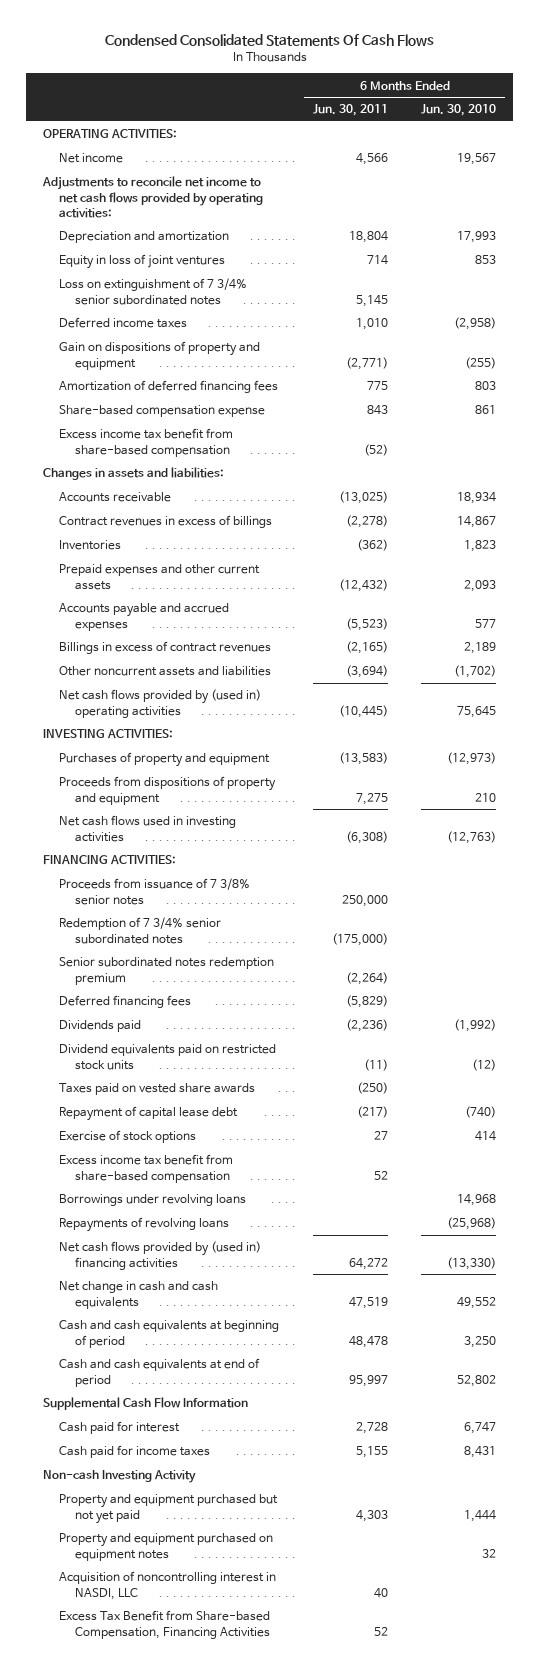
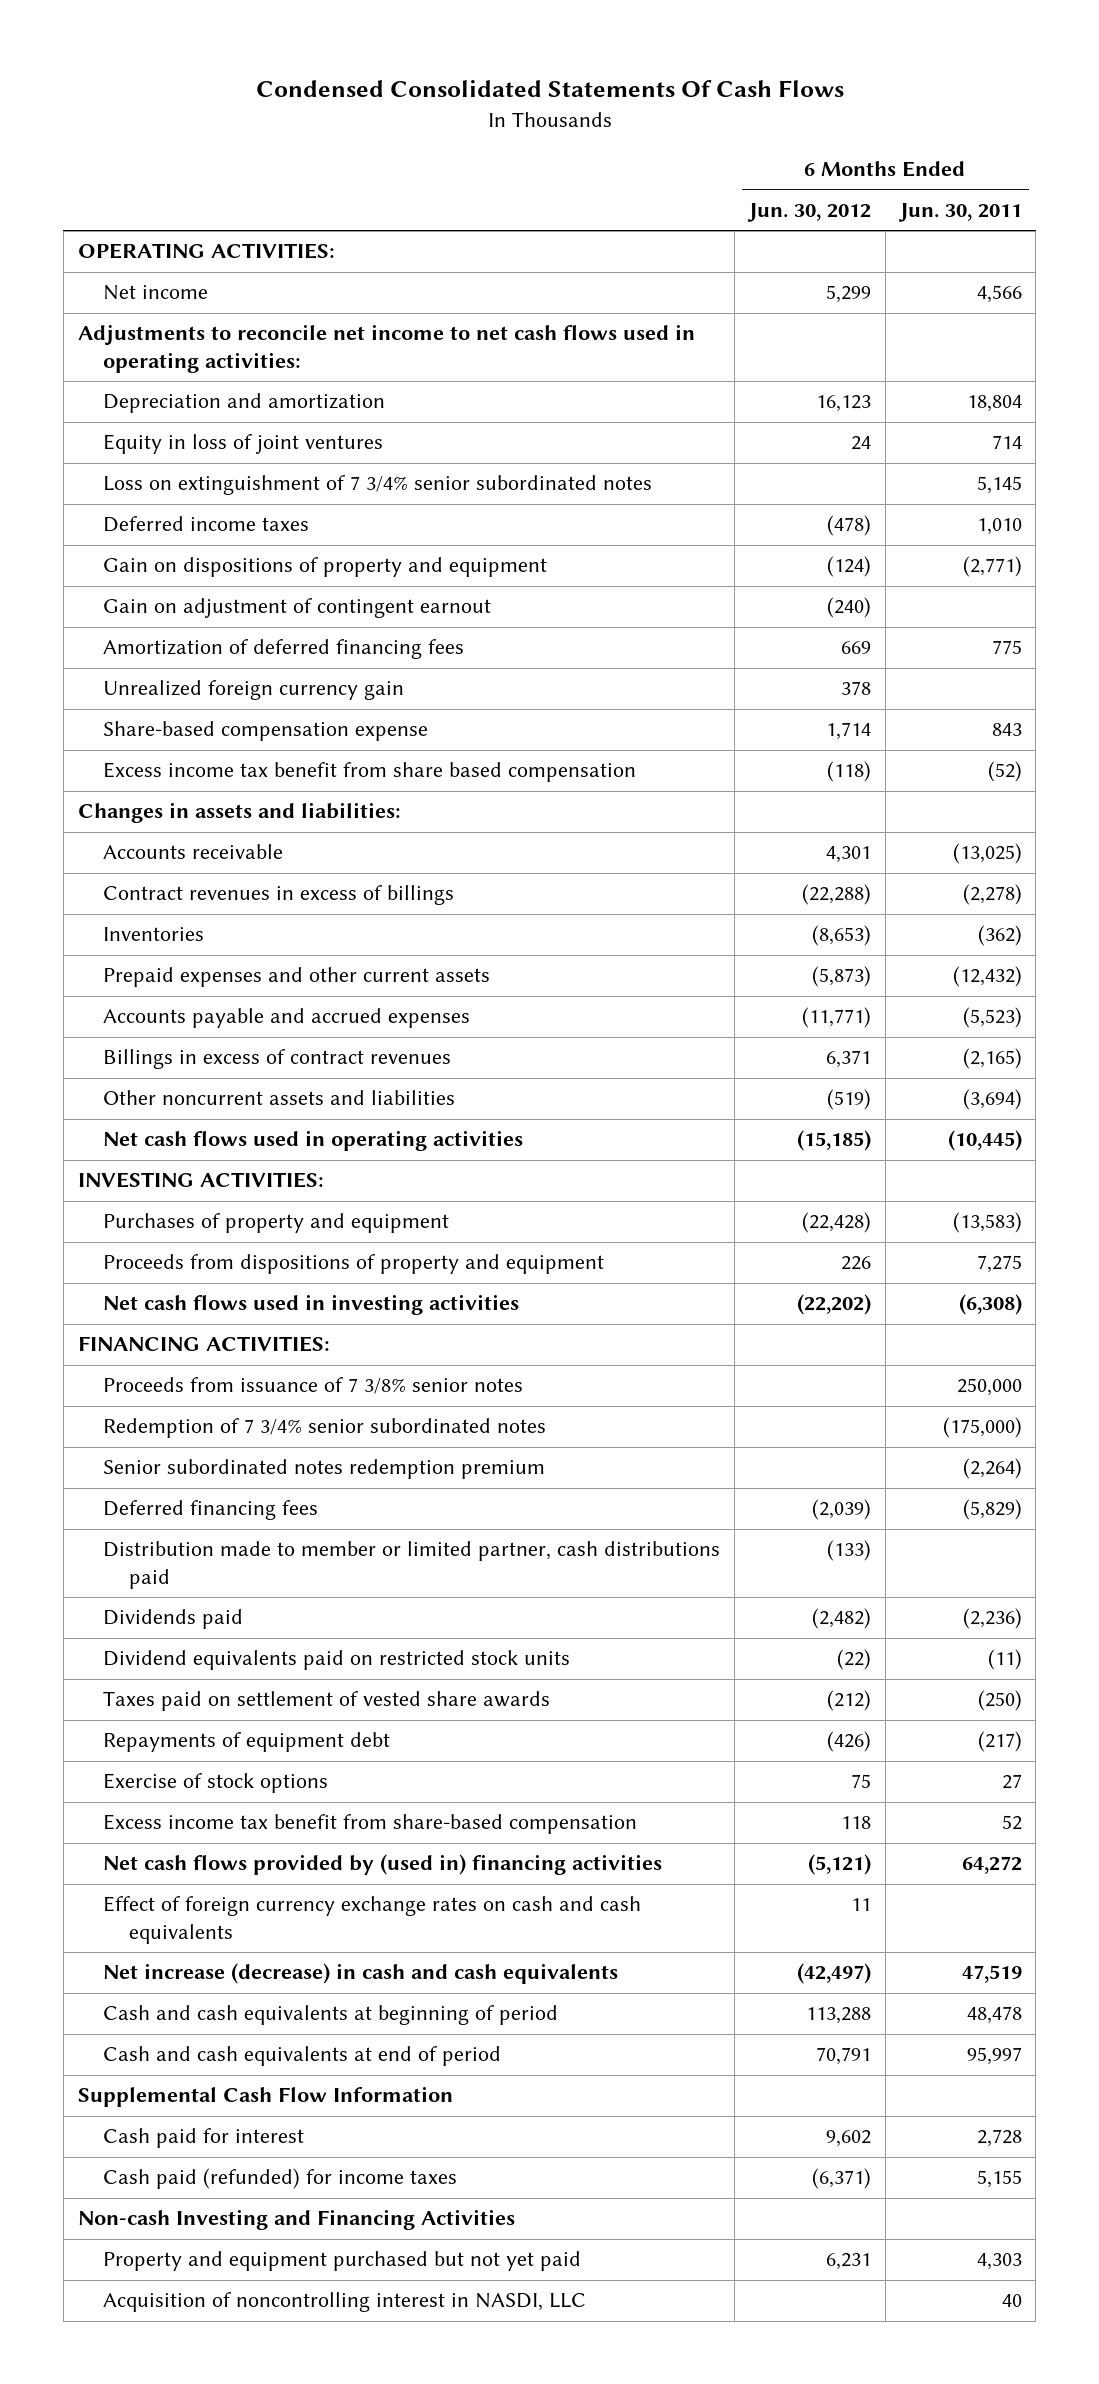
[421,104,497,117] Jun. 30, 2010 -> none
none -> [747,202,872,222] Jun. 30, 2012
[42,176,263,218] Adjustments to reconcile net income to net cash flows provided by operating activities: -> [77,324,695,373] Adjustments to reconcile net income to net cash flows used in operating activities:
none -> [103,598,492,619] Gain on adjustment of contingent earnout
none -> [103,680,405,701] Unrealized foreign currency gain
[58,428,233,457] Excess income tax benefit from share-based compensation -> [103,762,637,783] Excess income tax benefit from share based compensation
[58,689,261,718] Net cash flows provided by (used in) operating activities -> [103,1130,524,1152] Net cash flows used in operating activities
none -> [103,1541,721,1589] Distribution made to member or limited partner, cash distributions paid
[58,1083,255,1096] Taxes paid on vested share awards -> [103,1691,551,1712] Taxes paid on settlement of vested share awards
[58,1106,238,1122] Repayment of capital lease debt -> [103,1732,391,1753] Repayments of equipment debt
[58,1194,246,1207] Borrowings under revolving loans -> none
[58,1217,229,1233] Repayments of revolving loans -> none
none -> [103,1896,642,1944] Effect of foreign currency exchange rates on cash and cash equivalents
[58,1281,218,1309] Net change in cash and cash equivalents -> [103,1963,619,1985] Net increase (decrease) in cash and cash equivalents
[58,1445,210,1459] Cash paid for income taxes -> [103,2168,458,2190] Cash paid (refunded) for income taxes
[43,1470,197,1484] Non-cash Investing Activity -> [77,2209,515,2231] Non-cash Investing and Financing Activities
[58,1533,273,1561] Property and equipment purchased on equipment notes -> none
[58,1610,270,1639] Excess Tax Benefit from Share-based Compensation, Financing Activities -> none

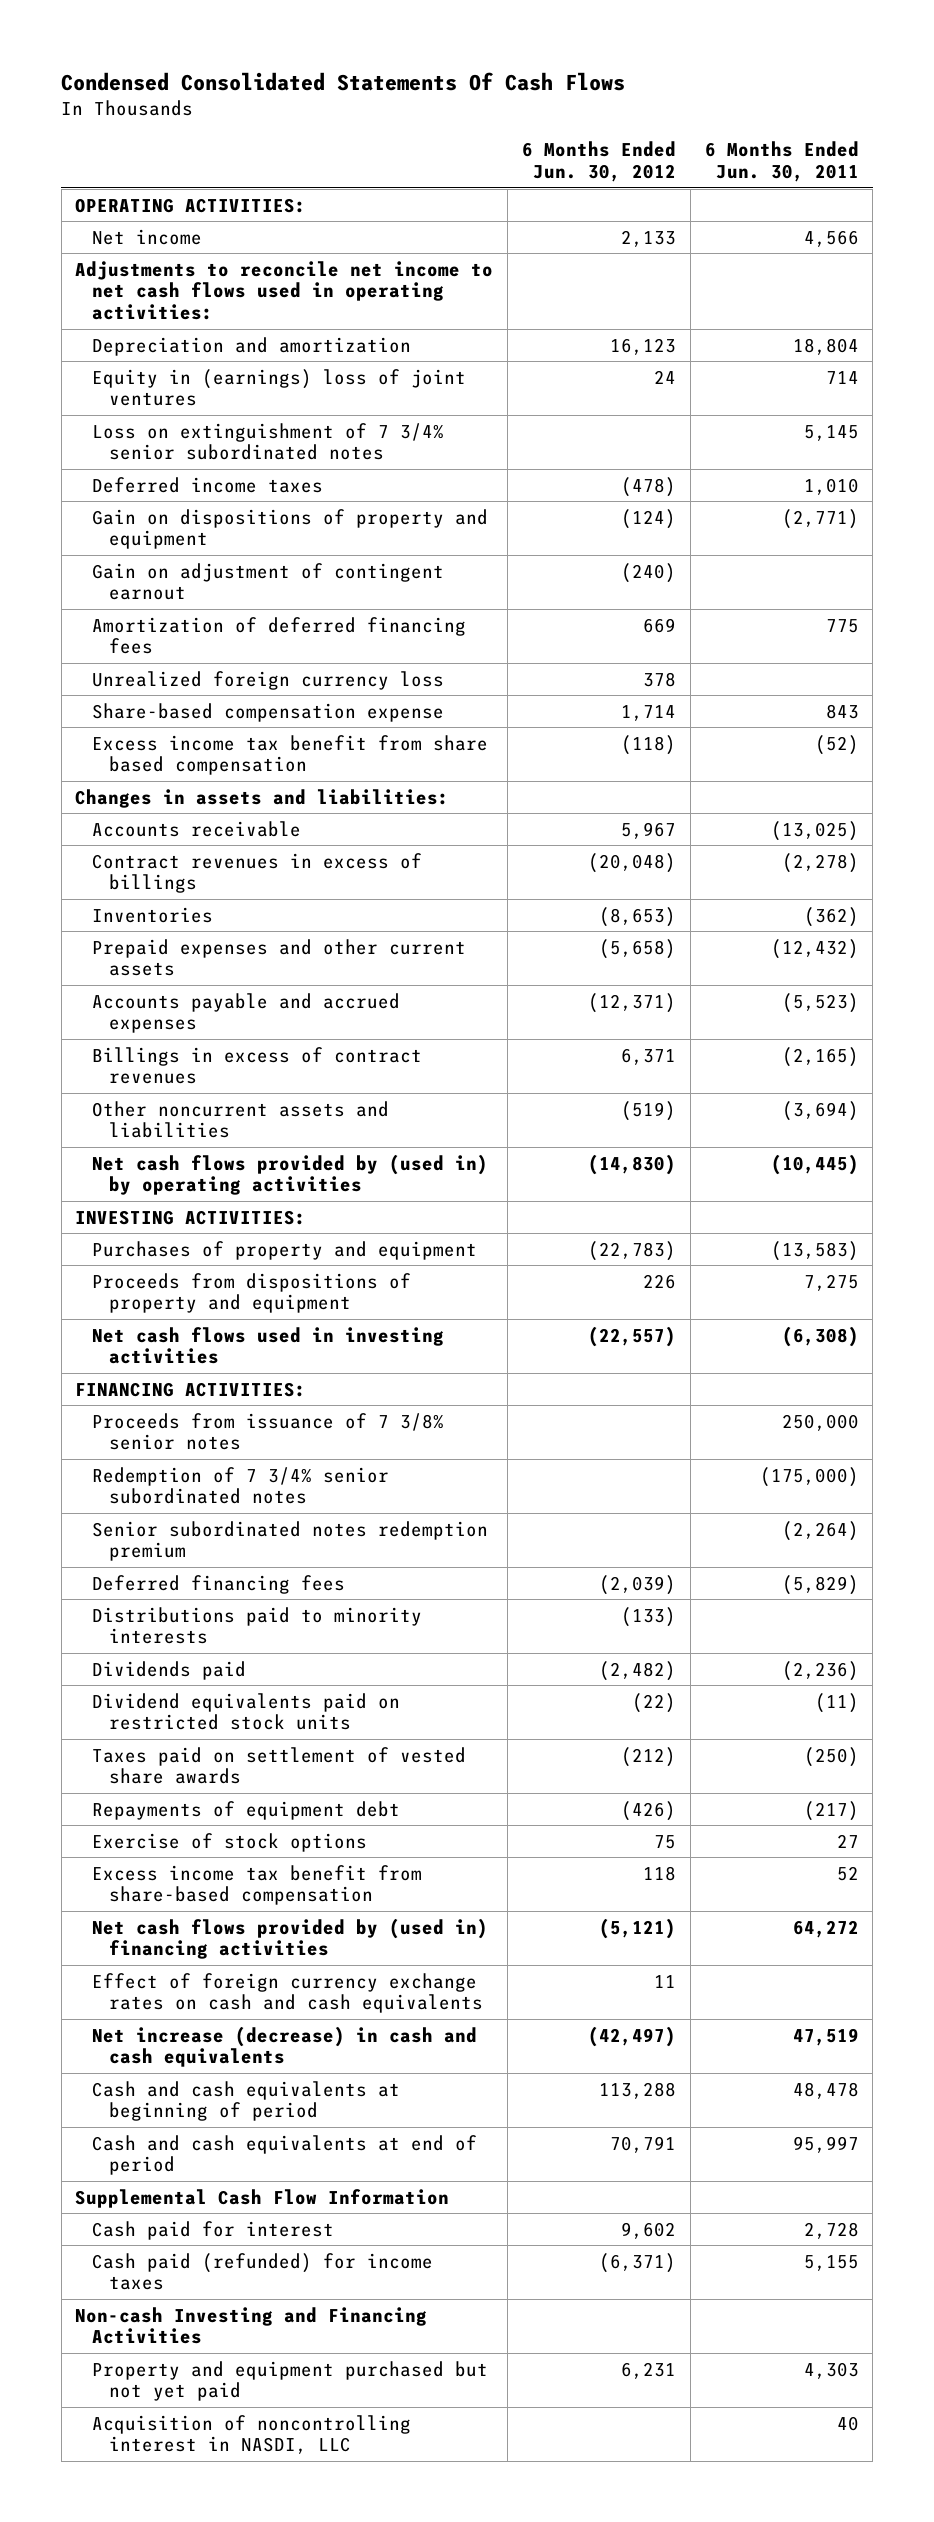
[826,285,872,304] 5,299 -> [621,229,677,247] 2,133
[103,434,384,455] Equity in loss of joint ventures -> [92,368,467,407] Equity in (earnings) loss of joint ventures
[103,680,405,701] Unrealized foreign currency gain -> [92,670,445,690] Unrealized foreign currency loss
[826,846,872,864] 4,301 -> [621,821,677,839] 5,967
[802,884,872,906] (22,288) -> [588,852,677,873] (20,048)
[812,966,872,988] (5,873) -> [599,938,677,959] (5,658)
[802,1007,872,1029] (11,771) -> [588,992,677,1013] (12,371)
[103,1130,524,1152] Net cash flows used in operating activities -> [92,1153,489,1196] Net cash flows provided by (used in) by operating activities
[797,1130,872,1152] (15,185) -> [588,1153,677,1175] (14,830)
[802,1212,872,1234] (22,428) -> [588,1240,677,1261] (22,783)
[797,1294,872,1316] (22,202) -> [588,1325,677,1347] (22,557)
[103,1541,721,1589] Distribution made to member or limited partner, cash distributions paid -> [92,1606,423,1645] Distributions paid to minority interests

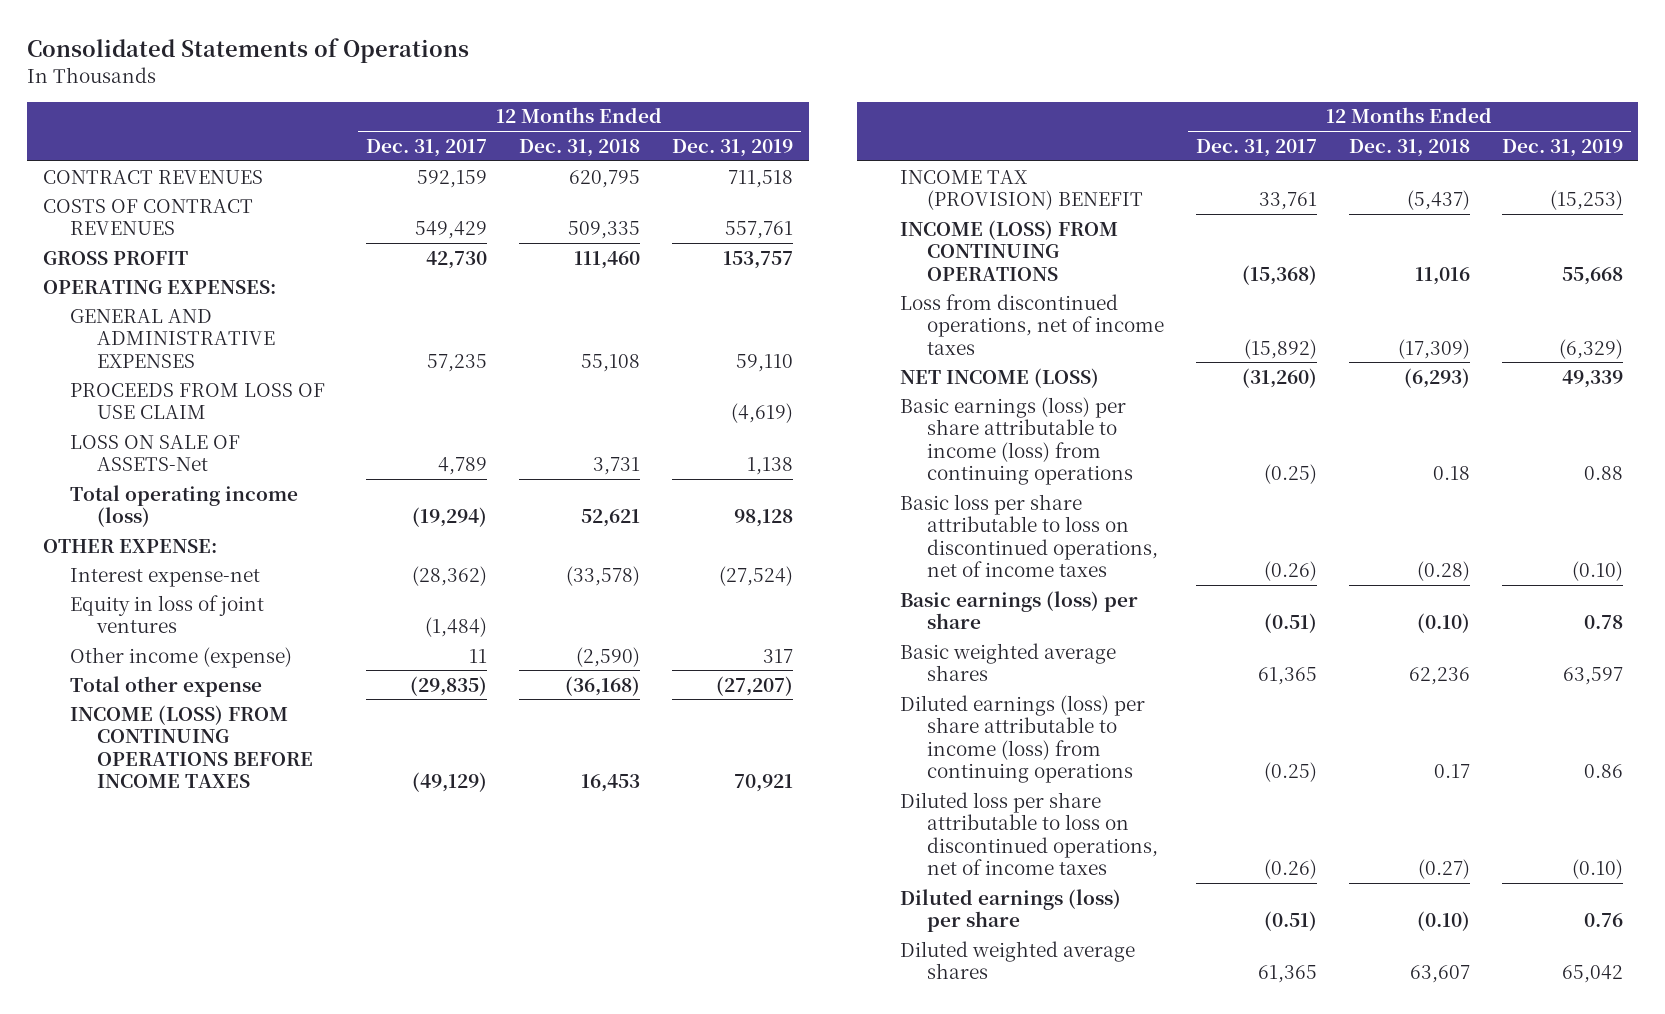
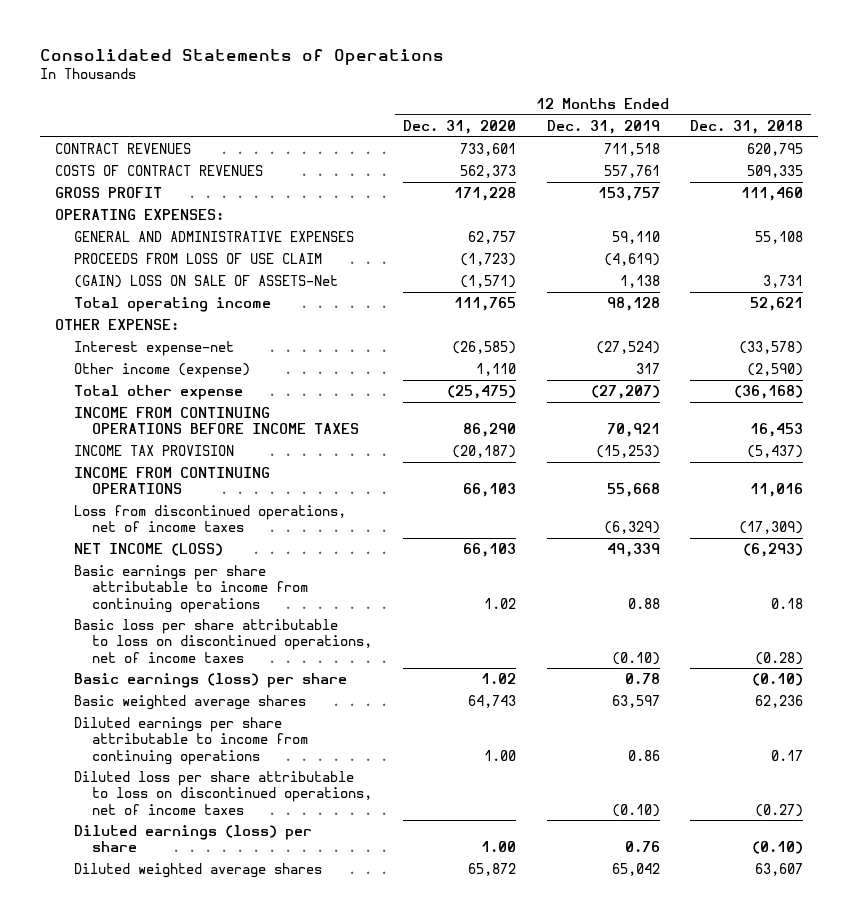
[365,138,487,157] Dec. 31, 2017 -> none
none -> [402,120,516,135] Dec. 31, 2020
[69,434,240,472] LOSS ON SALE OF ASSETS-Net -> [73,275,338,289] (GAIN) LOSS ON SALE OF ASSETS-Net
[69,484,298,528] Total operating income (loss) -> [73,297,271,313] Total operating income
[69,594,264,634] Equity in loss of joint ventures -> none
[69,704,314,789] INCOME (LOSS) FROM CONTINUING OPERATIONS BEFORE INCOME TAXES -> [73,407,360,435] INCOME FROM CONTINUING OPERATIONS BEFORE INCOME TAXES
[899,169,1143,211] INCOME TAX (PROVISION) BENEFIT -> [73,445,234,457] INCOME TAX PROVISION
[899,219,1118,281] INCOME (LOSS) FROM CONTINUING OPERATIONS -> [73,467,270,495] INCOME FROM CONTINUING OPERATIONS
[899,396,1133,486] Basic earnings (loss) per share attributable to income (loss) from continuing operations -> [73,565,309,613] Basic earnings per share attributable to income from continuing operations
[899,694,1145,784] Diluted earnings (loss) per share attributable to income (loss) from continuing operations -> [73,717,309,765] Diluted earnings per share attributable to income from continuing operations

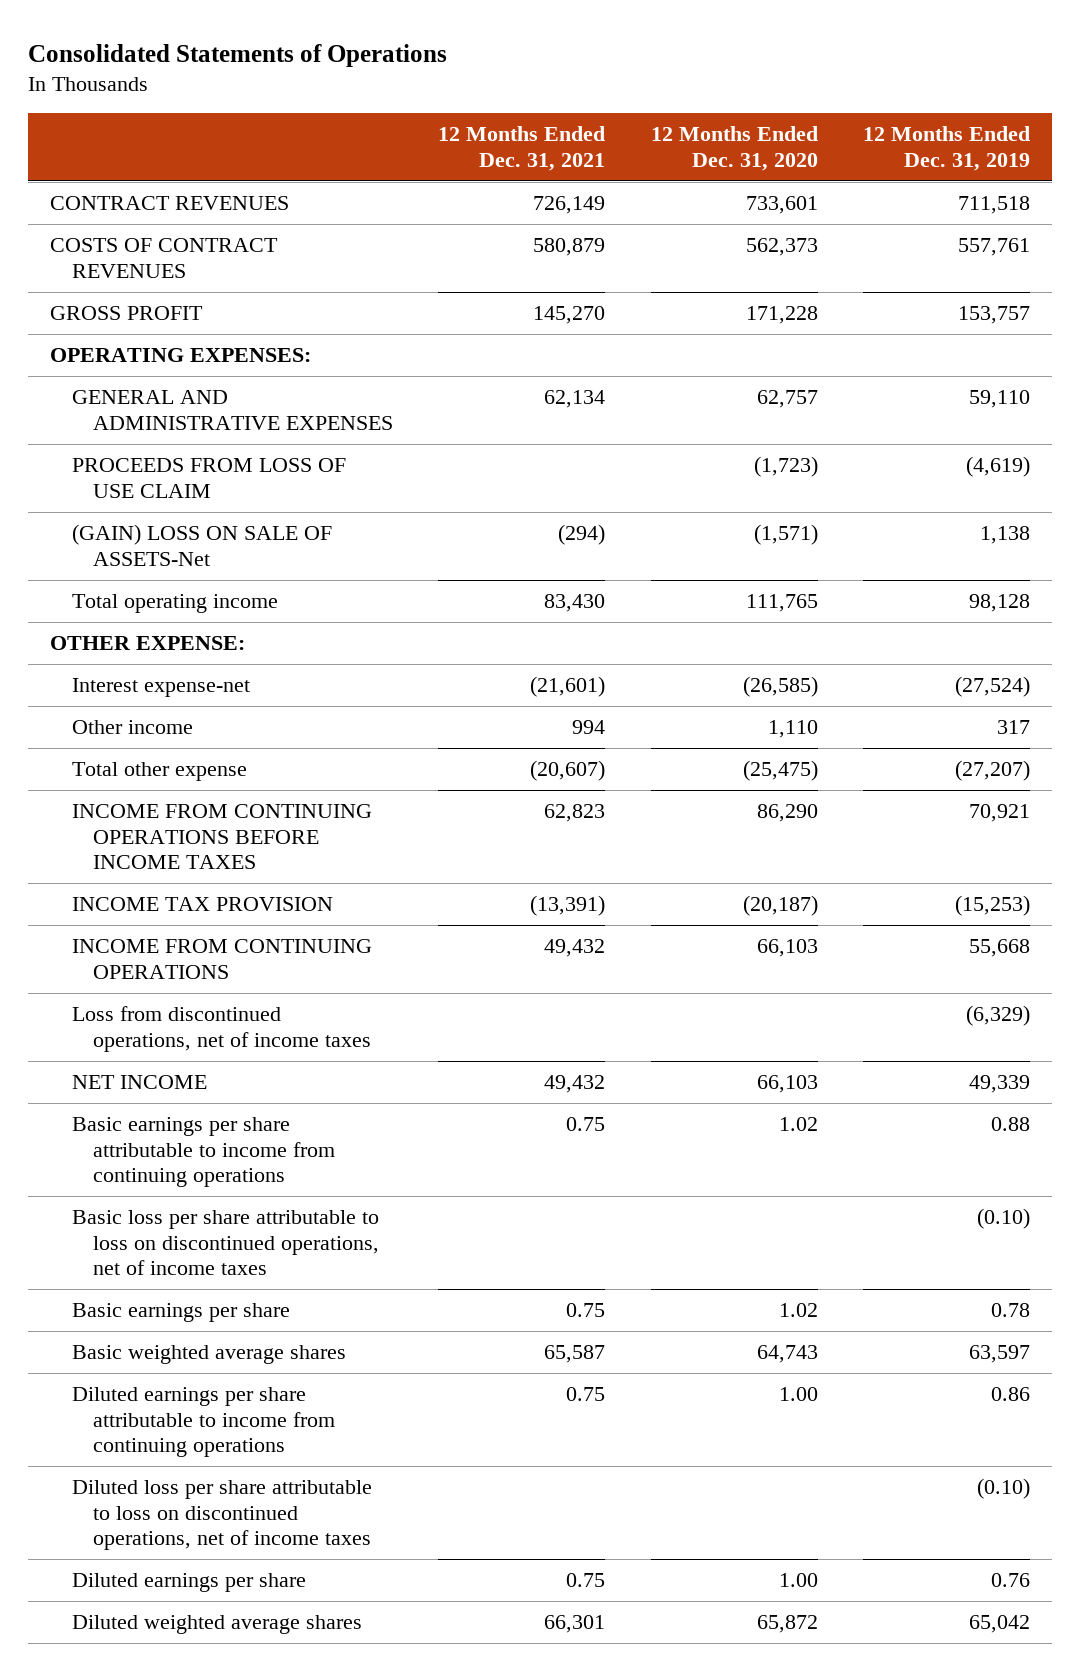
[690,120,804,135] Dec. 31, 2018 -> none
none -> [438,126,606,171] 12 Months Ended Dec. 31, 2021
[73,363,250,379] Other income (expense) -> [71,720,193,735] Other income
[73,543,223,557] NET INCOME (LOSS) -> [71,1075,207,1090] NET INCOME
[73,673,347,689] Basic earnings (loss) per share -> [71,1303,290,1323] Basic earnings per share
[73,825,312,853] Diluted earnings (loss) per share -> [71,1573,306,1593] Diluted earnings per share

